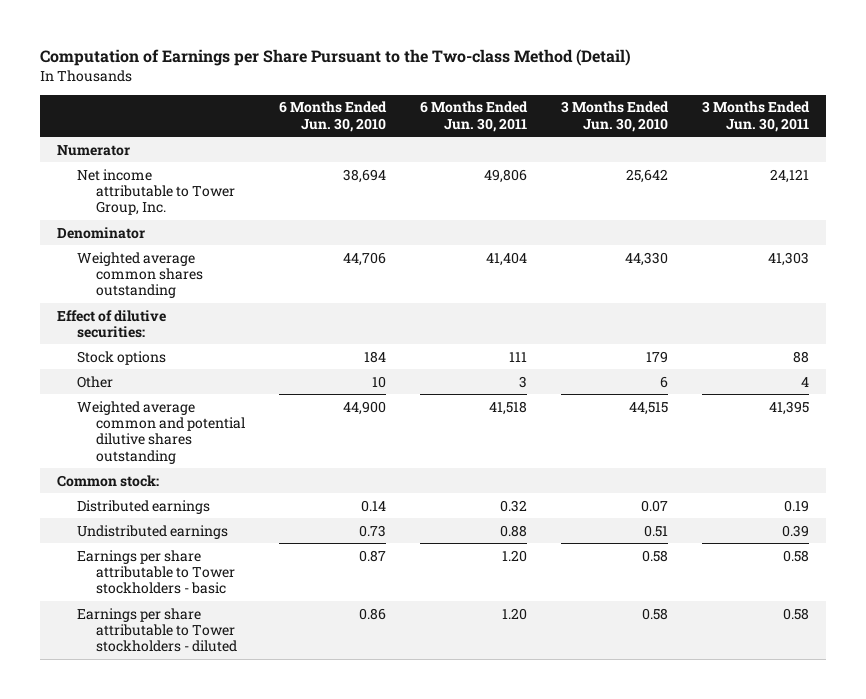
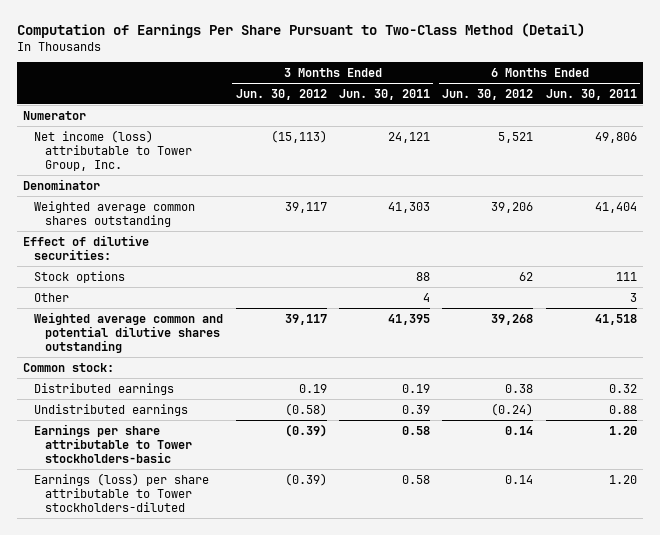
[39,48,631,66] Computation of Earnings per Share Pursuant to the Two-class Method (Detail) -> [17,23,586,39] Computation of Earnings Per Share Pursuant to Two-Class Method (Detail)
[279,101,388,132] 6 Months Ended Jun. 30, 2010 -> none
[561,101,670,132] 3 Months Ended Jun. 30, 2010 -> none
none -> [235,88,327,100] Jun. 30, 2012
none -> [442,88,534,100] Jun. 30, 2012
[76,168,236,216] Net income attributable to Tower Group, Inc. -> [34,129,193,172] Net income (loss) attributable to Tower Group, Inc.
[76,549,236,595] Earnings per share attributable to Tower stockholders - basic -> [34,423,193,464] Earnings per share attributable to Tower stockholders-basic
[76,607,238,653] Earnings per share attributable to Tower stockholders - diluted -> [34,472,210,513] Earnings (loss) per share attributable to Tower stockholders-diluted

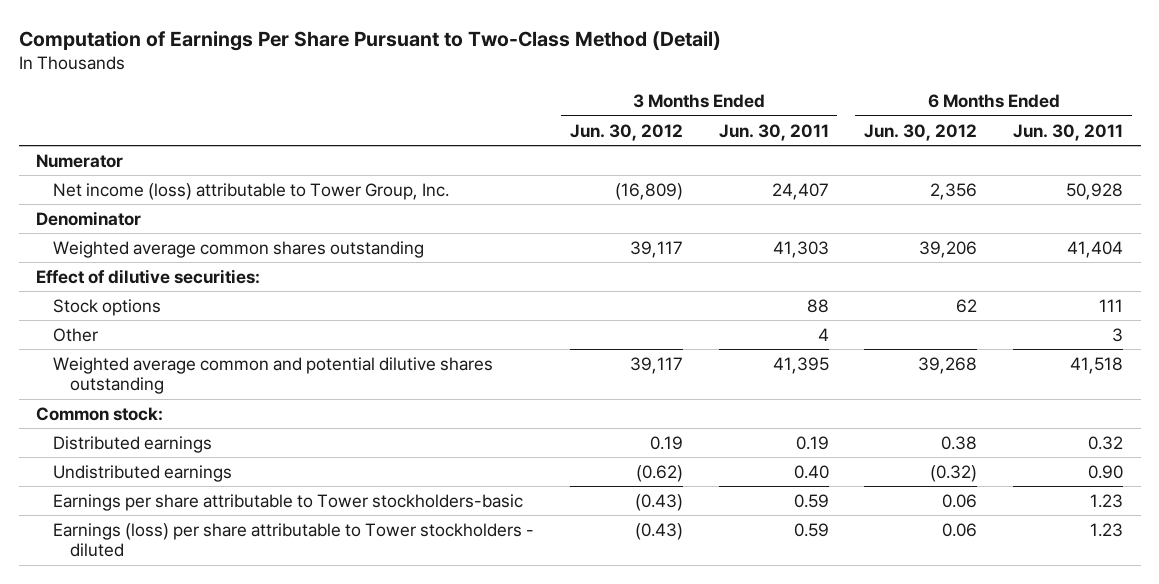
[270,129,327,143] (15,113) -> [614,182,683,200] (16,809)
[388,131,431,143] 24,121 -> [771,182,829,200] 24,407
[498,131,534,143] 5,521 -> [930,182,978,200] 2,356
[594,131,637,143] 49,806 -> [1065,182,1123,200] 50,928
[284,402,327,416] (0.58) -> [635,464,683,482] (0.62)
[402,404,431,414] 0.39 -> [793,464,829,479] 0.40
[491,402,534,416] (0.24) -> [930,464,978,482] (0.32)
[608,404,637,414] 0.88 -> [1087,464,1123,479] 0.90
[284,423,327,437] (0.39) -> [634,493,683,511] (0.43)
[402,425,431,435] 0.58 -> [793,493,829,508] 0.59
[505,425,534,435] 0.14 -> [942,493,978,508] 0.06
[608,425,637,435] 1.20 -> [1089,493,1123,508] 1.23
[34,472,210,513] Earnings (loss) per share attributable to Tower stockholders-diluted -> [53,522,535,557] Earnings (loss) per share attributable to Tower stockholders - diluted
[284,472,327,486] (0.39) -> [634,522,683,540] (0.43)
[402,474,431,484] 0.58 -> [793,522,829,537] 0.59
[505,474,534,484] 0.14 -> [942,522,978,537] 0.06
[608,474,637,484] 1.20 -> [1089,522,1123,537] 1.23

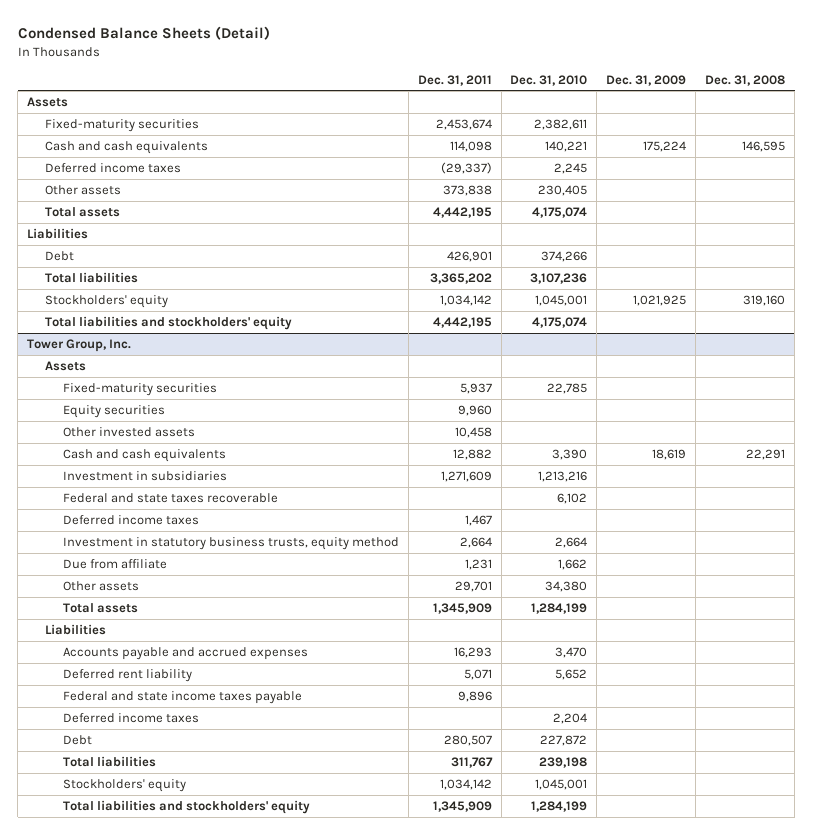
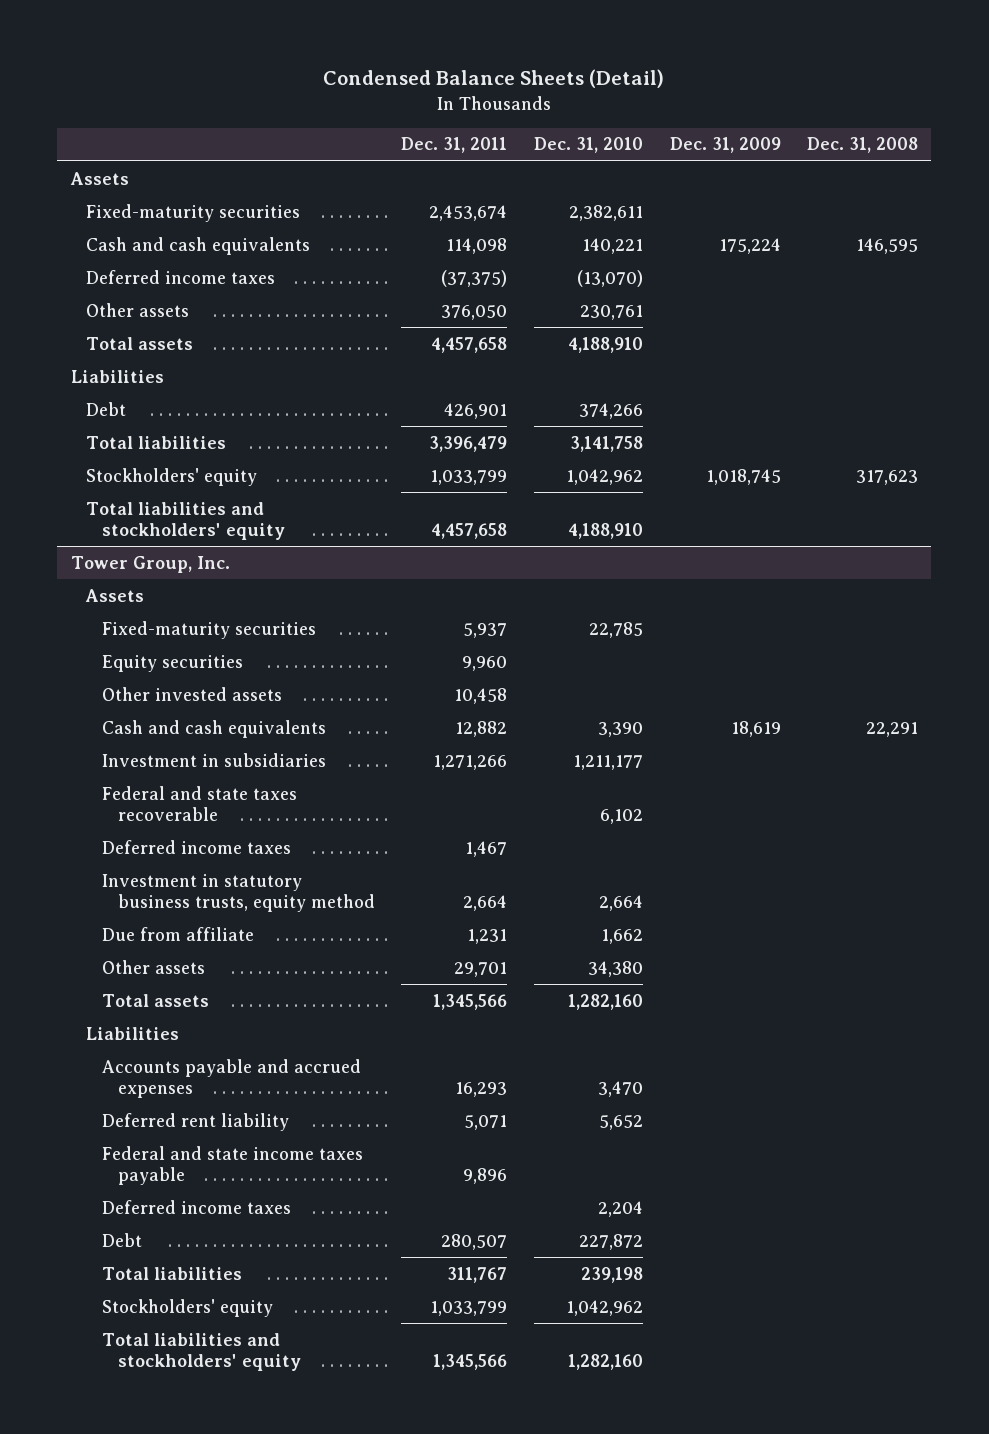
[440,161,492,174] (29,337) -> [441,269,508,287] (37,375)
[554,162,588,174] 2,245 -> [577,269,644,287] (13,070)
[442,184,492,196] 373,838 -> [441,304,508,320] 376,050
[538,184,588,196] 230,405 -> [580,304,644,320] 230,761
[432,206,492,218] 4,442,195 -> [431,336,508,353] 4,457,658
[532,206,588,218] 4,175,074 -> [568,336,644,353] 4,188,910
[429,272,492,284] 3,365,202 -> [429,435,508,452] 3,396,479
[530,272,588,284] 3,107,236 -> [570,435,644,452] 3,141,758
[439,294,492,306] 1,034,142 -> [430,469,508,485] 1,033,799
[535,294,588,306] 1,045,001 -> [566,468,644,485] 1,042,962
[633,294,687,306] 1,021,925 -> [705,468,781,485] 1,018,745
[743,294,786,306] 319,160 -> [856,469,919,485] 317,623
[432,316,492,328] 4,442,195 -> [431,523,508,540] 4,457,658
[532,316,588,328] 4,175,074 -> [568,523,644,540] 4,188,910
[440,470,492,482] 1,271,609 -> [433,754,508,770] 1,271,266
[538,470,588,482] 1,213,216 -> [573,754,644,770] 1,211,177
[432,602,492,614] 1,345,909 -> [433,993,508,1010] 1,345,566
[531,602,588,614] 1,284,199 -> [568,993,644,1010] 1,282,160
[439,778,492,790] 1,034,142 -> [430,1300,508,1316] 1,033,799
[535,778,588,790] 1,045,001 -> [566,1299,644,1316] 1,042,962
[432,800,492,812] 1,345,909 -> [433,1354,508,1371] 1,345,566
[531,800,588,812] 1,284,199 -> [568,1354,644,1371] 1,282,160

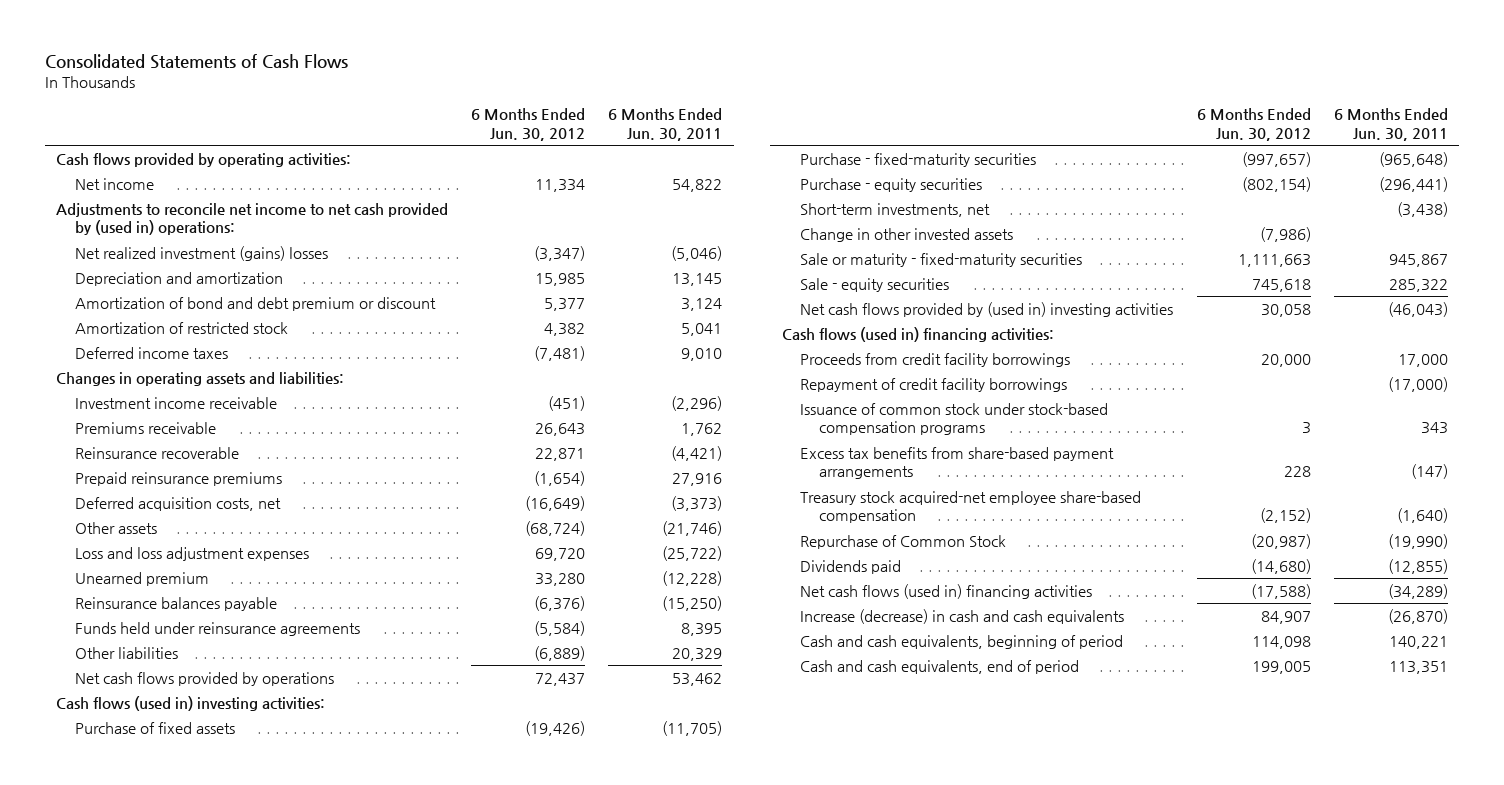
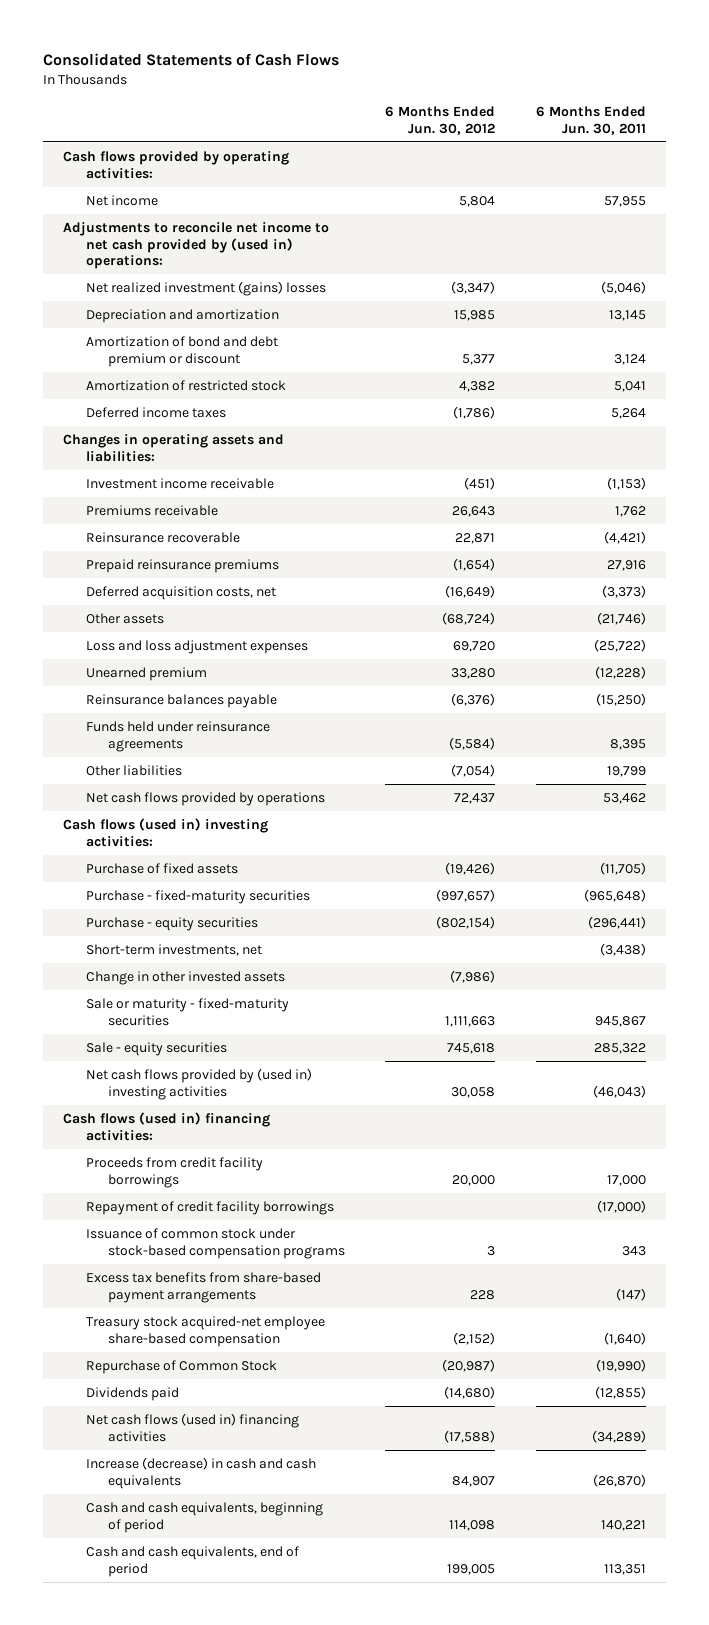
[535,178,586,192] 11,334 -> [459,195,496,207] 5,804
[672,178,723,192] 54,822 -> [603,195,646,207] 57,955
[534,345,586,361] (7,481) -> [453,405,496,419] (1,786)
[681,347,723,361] 9,010 -> [610,407,646,419] 5,264
[671,395,723,411] (2,296) -> [606,476,646,490] (1,153)
[534,645,586,661] (6,889) -> [451,763,496,777] (7,054)
[672,647,723,661] 20,329 -> [606,765,646,777] 19,799

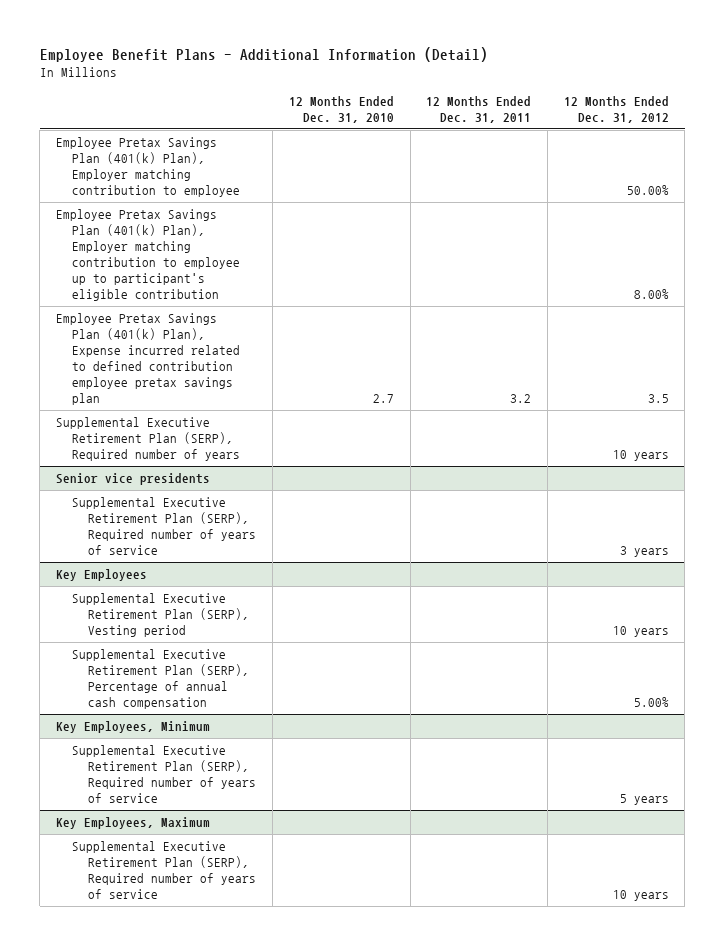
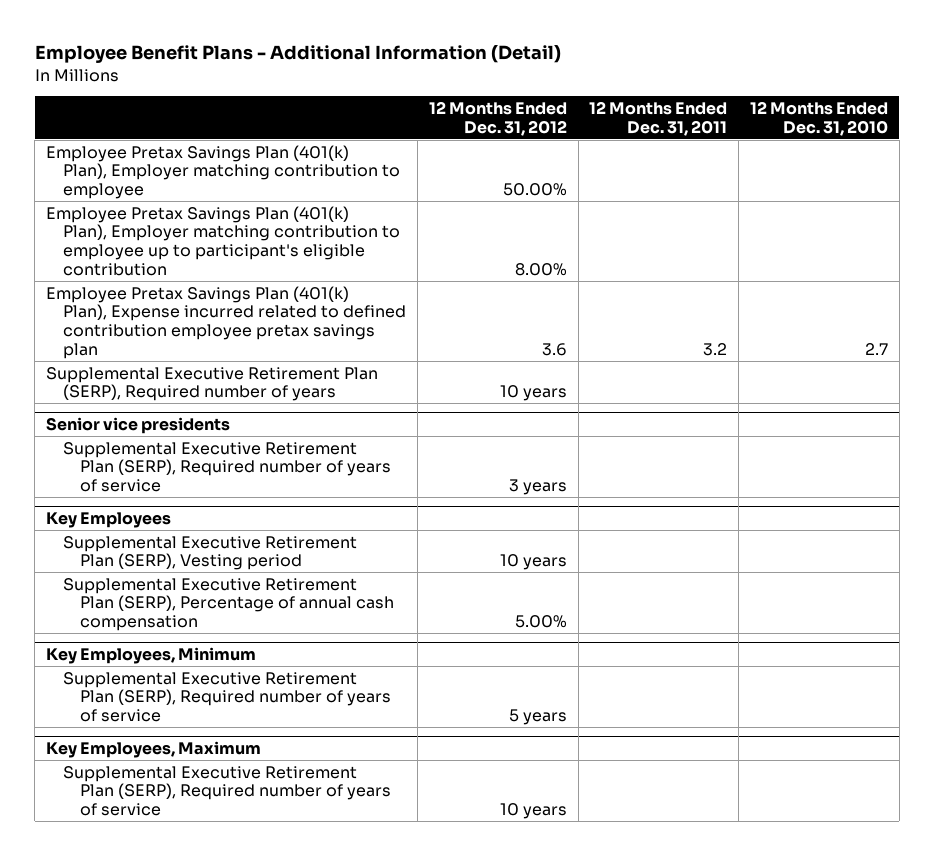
[647,394,669,404] 3.5 -> [541,342,567,356] 3.6

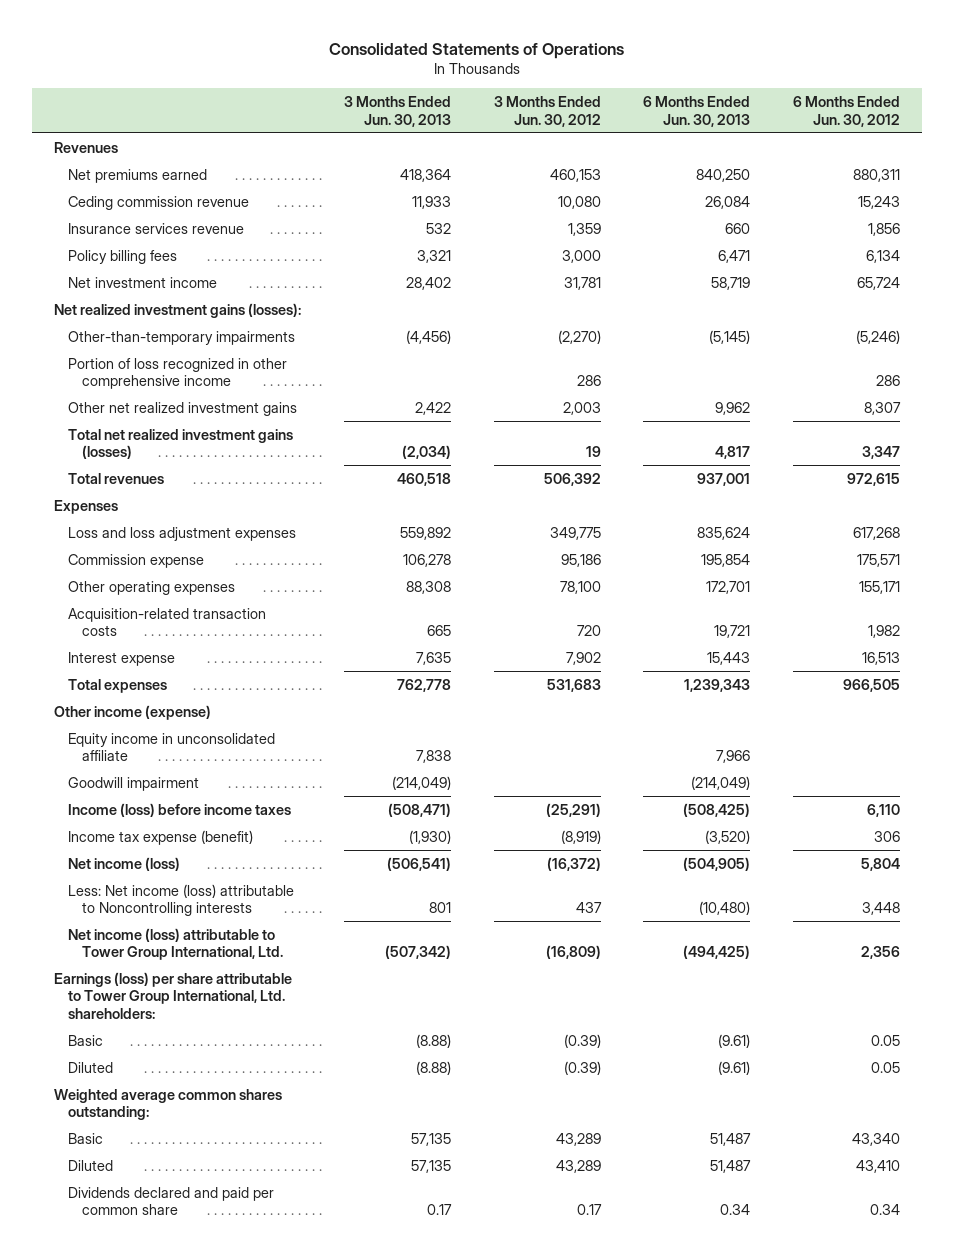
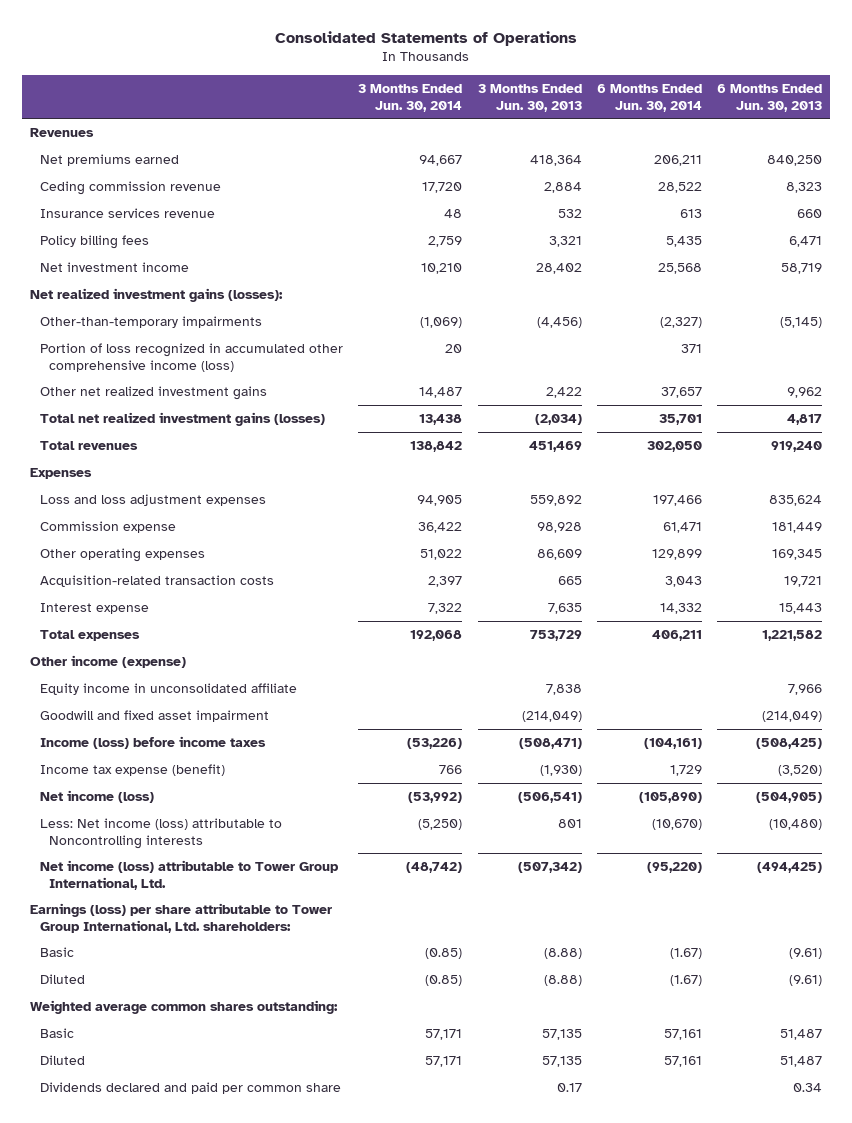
[493,96,601,127] 3 Months Ended Jun. 30, 2012 -> none
[793,96,901,127] 6 Months Ended Jun. 30, 2012 -> none
none -> [358,83,463,112] 3 Months Ended Jun. 30, 2014
none -> [596,83,702,112] 6 Months Ended Jun. 30, 2014
[411,195,451,209] 11,933 -> [543,182,582,194] 2,884
[705,195,751,209] 26,084 -> [786,182,823,194] 8,323
[67,357,287,390] Portion of loss recognized in other comprehensive income -> [39,343,343,372] Portion of loss recognized in accumulated other comprehensive income (loss)
[396,472,451,486] 460,518 -> [528,441,582,453] 451,469
[697,472,751,486] 937,001 -> [771,441,823,453] 919,240
[402,553,451,567] 106,278 -> [536,522,582,534] 98,928
[701,553,751,567] 195,854 -> [772,522,823,534] 181,449
[405,580,451,594] 88,308 -> [536,549,582,561] 86,609
[706,580,751,594] 172,701 -> [772,549,823,561] 169,345
[396,678,451,692] 762,778 -> [529,630,582,642] 753,729
[684,678,751,692] 1,239,343 -> [762,630,823,642] 1,221,582
[67,776,199,791] Goodwill impairment -> [39,710,269,723] Goodwill and fixed asset impairment

